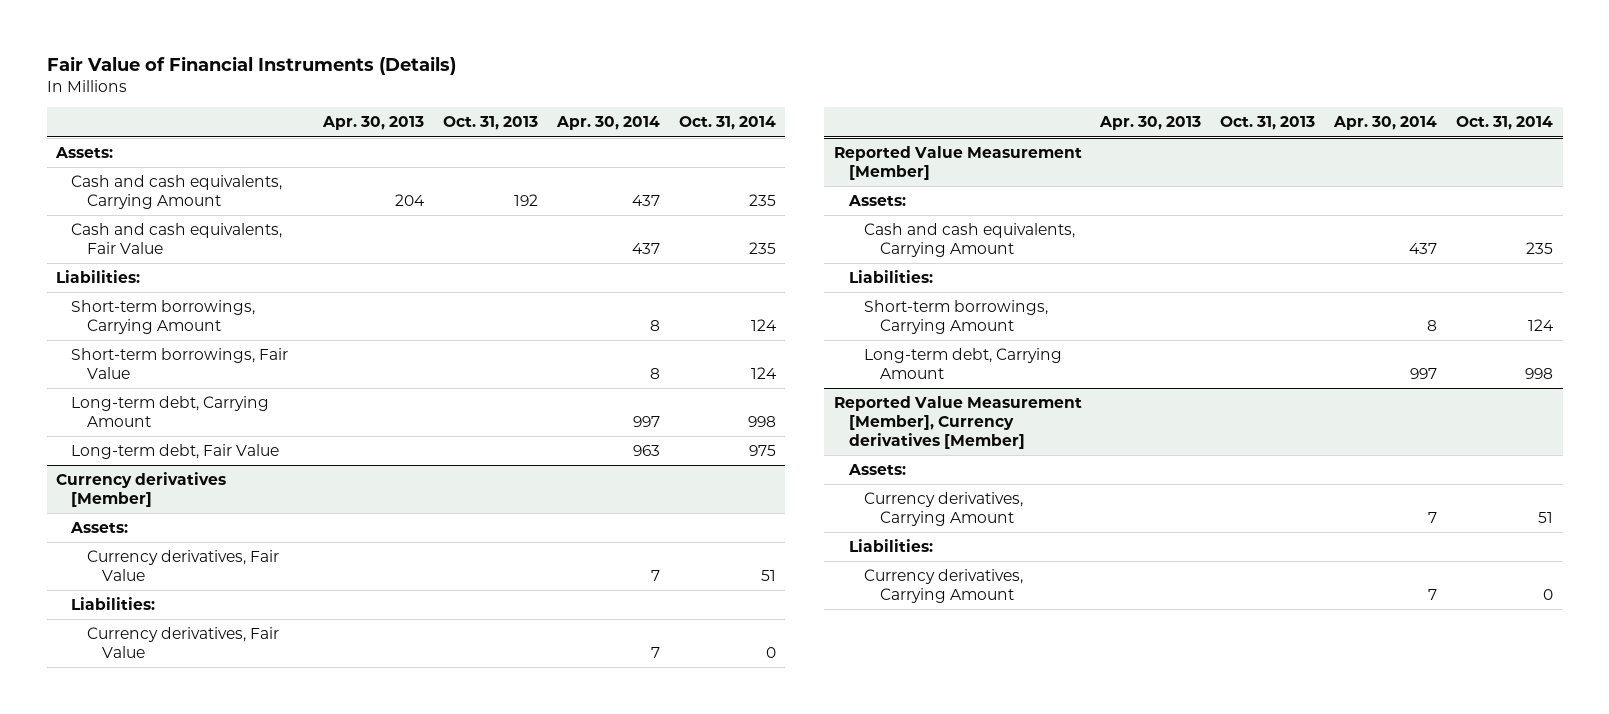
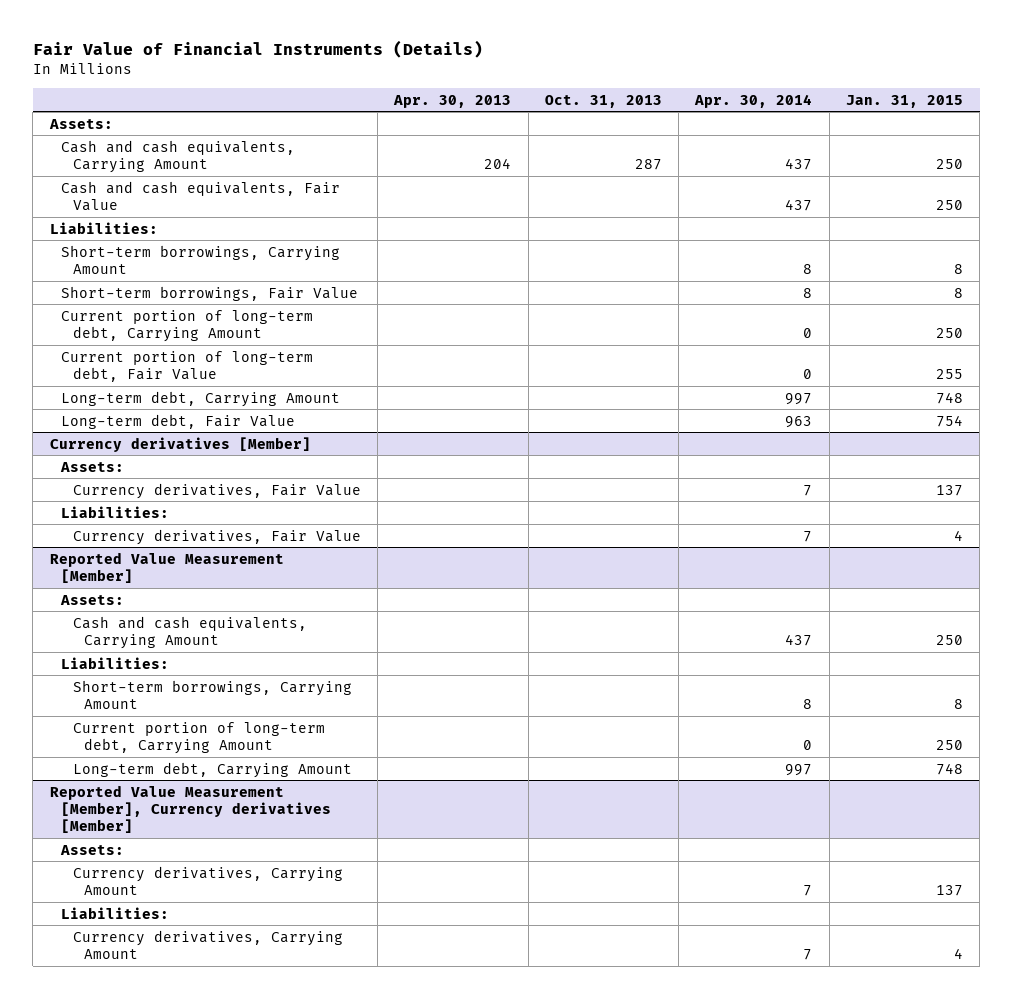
[678,116,776,131] Oct. 31, 2014 -> none
none -> [845,94,963,108] Jan. 31, 2015
[513,194,538,207] 192 -> [634,158,662,170] 287
none -> [61,309,314,342] Current portion of long-term debt, Carrying Amount
none -> [61,350,314,382] Current portion of long-term debt, Fair Value
none -> [72,721,325,754] Current portion of long-term debt, Carrying Amount

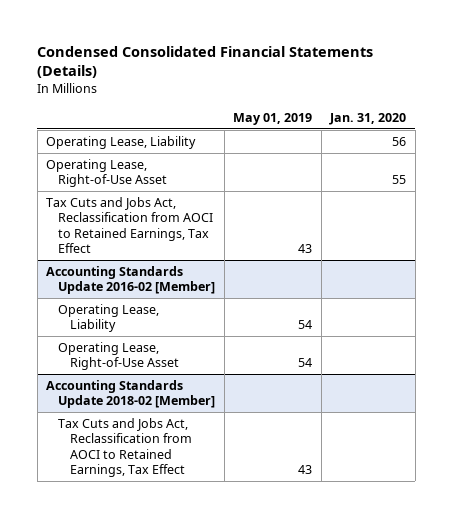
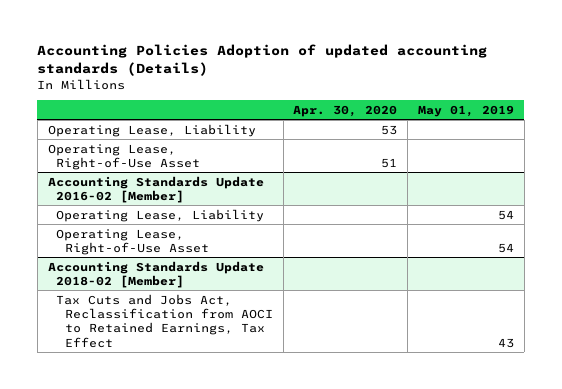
[37,45,374,79] Condensed Consolidated Financial Statements (Details) -> [37,44,488,77] Accounting Policies Adoption of updated accounting standards (Details)
[329,112,407,125] Jan. 31, 2020 -> none
none -> [293,104,398,117] Apr. 30, 2020
[46,196,214,253] Tax Cuts and Jobs Act, Reclassification from AOCI to Retained Earnings, Tax Effect -> none

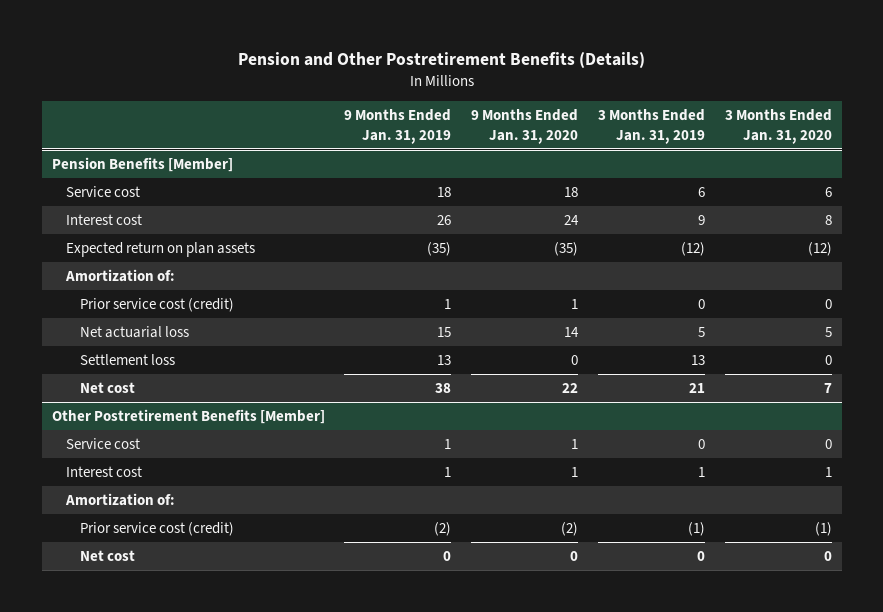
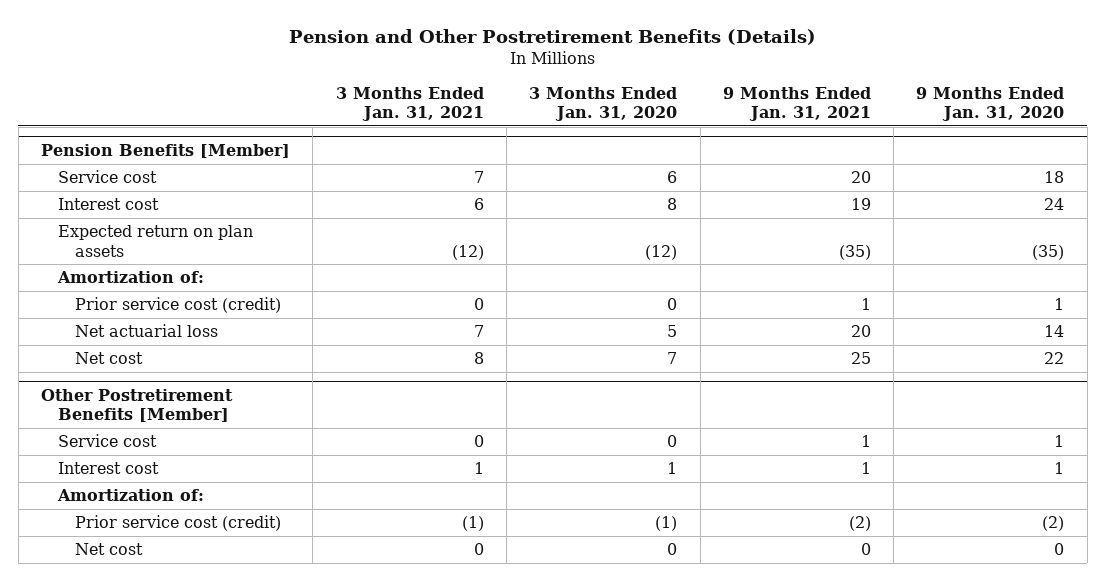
[344,109,452,144] 9 Months Ended Jan. 31, 2019 -> none
[597,109,705,144] 3 Months Ended Jan. 31, 2019 -> none
none -> [335,86,484,122] 3 Months Ended Jan. 31, 2021
none -> [722,86,871,122] 9 Months Ended Jan. 31, 2021
[80,353,176,365] Settlement loss -> none

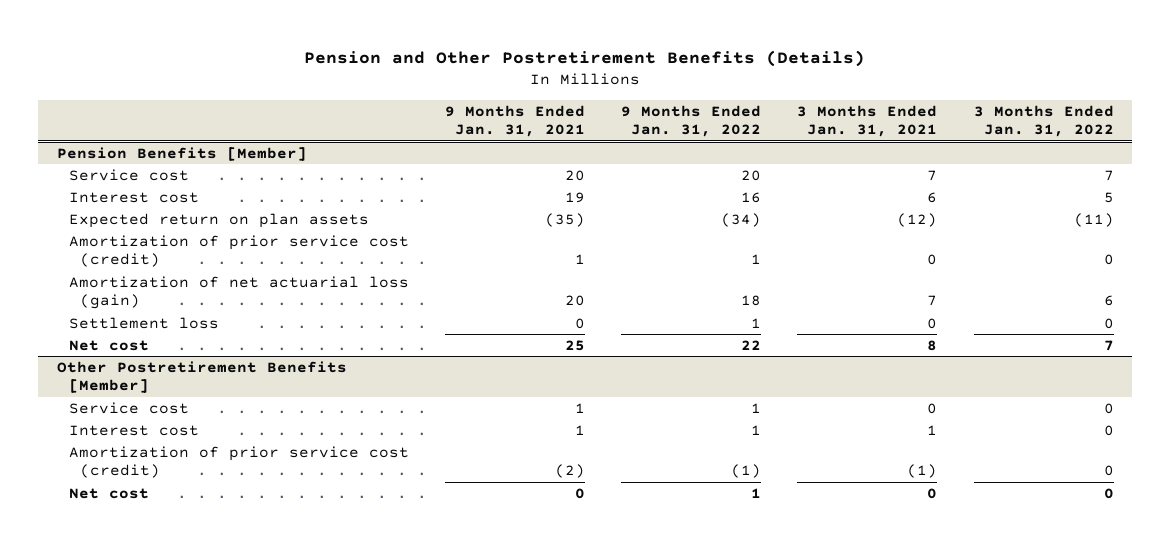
[529,86,678,122] 3 Months Ended Jan. 31, 2020 -> none
[916,86,1065,122] 9 Months Ended Jan. 31, 2020 -> none
none -> [621,105,762,138] 9 Months Ended Jan. 31, 2022
none -> [973,105,1114,138] 3 Months Ended Jan. 31, 2022
[56,271,204,284] Amortization of: -> none
[74,297,281,314] Prior service cost (credit) -> [68,234,409,268] Amortization of prior service cost (credit)
[74,324,218,338] Net actuarial loss -> [68,275,409,310] Amortization of net actuarial loss (gain)
none -> [68,316,219,329] Settlement loss
[56,489,204,502] Amortization of: -> none
[74,515,281,532] Prior service cost (credit) -> [68,445,409,479] Amortization of prior service cost (credit)

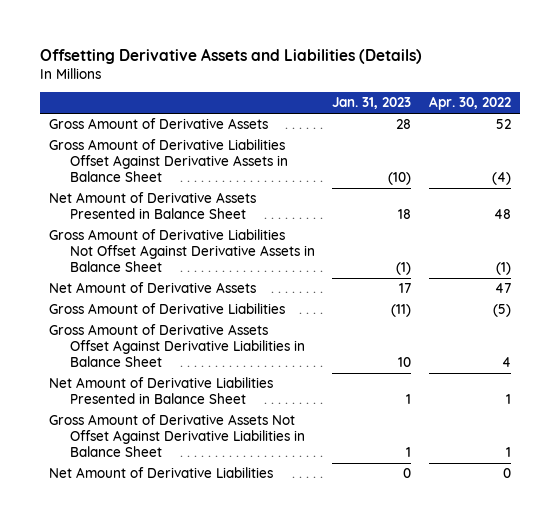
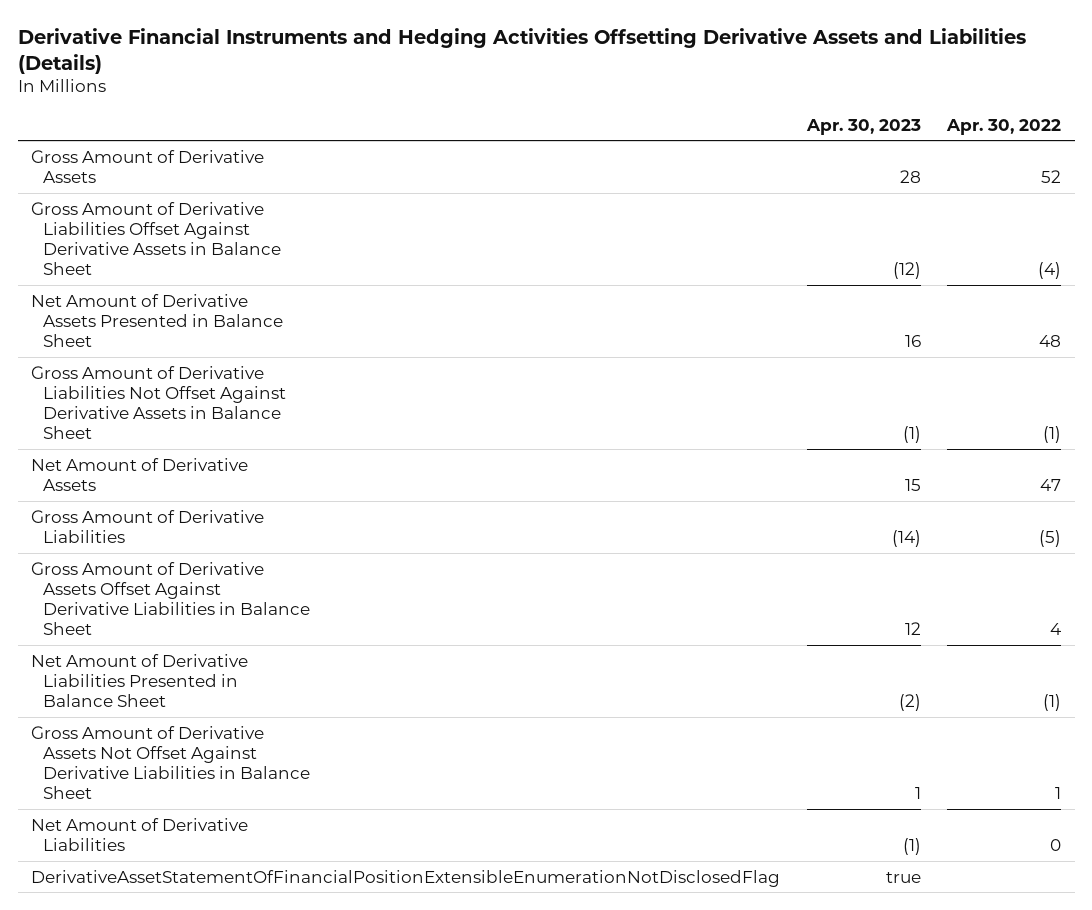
[40,47,423,64] Offsetting Derivative Assets and Liabilities (Details) -> [17,27,1026,74] Derivative Financial Instruments and Hedging Activities Offsetting Derivative Assets and Liabilities (Details)
[332,97,412,110] Jan. 31, 2023 -> none
none -> [805,118,921,135] Apr. 30, 2023
[505,394,511,405] 1 -> [1043,694,1062,712] (1)
none -> [30,869,780,887] DerivativeAssetStatementOfFinancialPositionExtensibleEnumerationNotDisclosedFlag

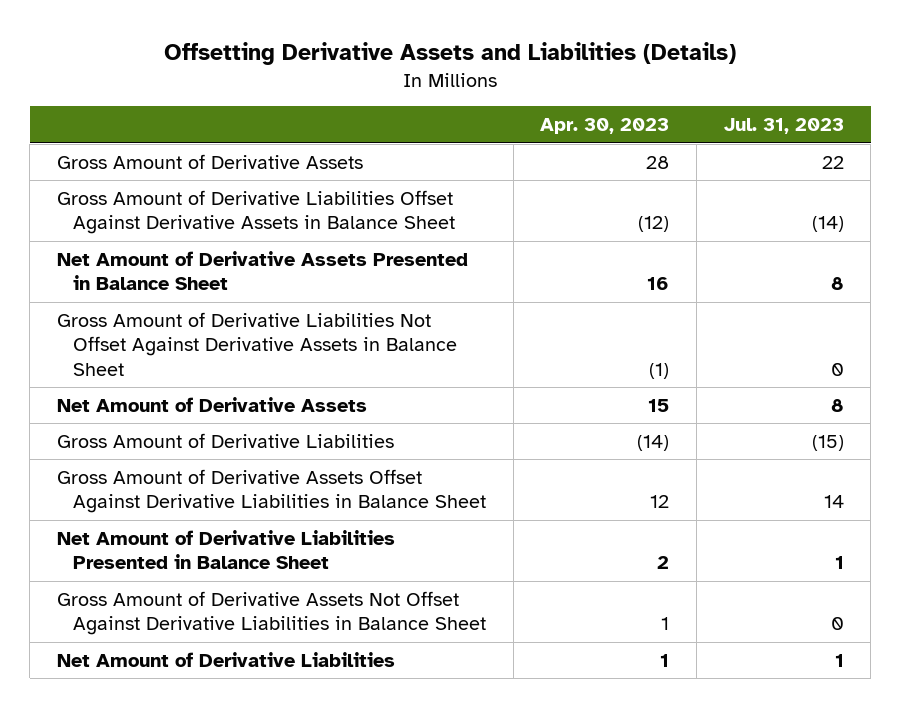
[17,27,1026,74] Derivative Financial Instruments and Hedging Activities Offsetting Derivative Assets and Liabilities (Details) -> [164,42,737,66] Offsetting Derivative Assets and Liabilities (Details)
[946,118,1062,135] Apr. 30, 2022 -> none
none -> [723,118,844,135] Jul. 31, 2023
[898,694,921,712] (2) -> [657,556,670,570] 2
[30,869,780,887] DerivativeAssetStatementOfFinancialPositionExtensibleEnumerationNotDisclosedFlag -> none
[902,837,921,855] (1) -> [660,653,670,667] 1

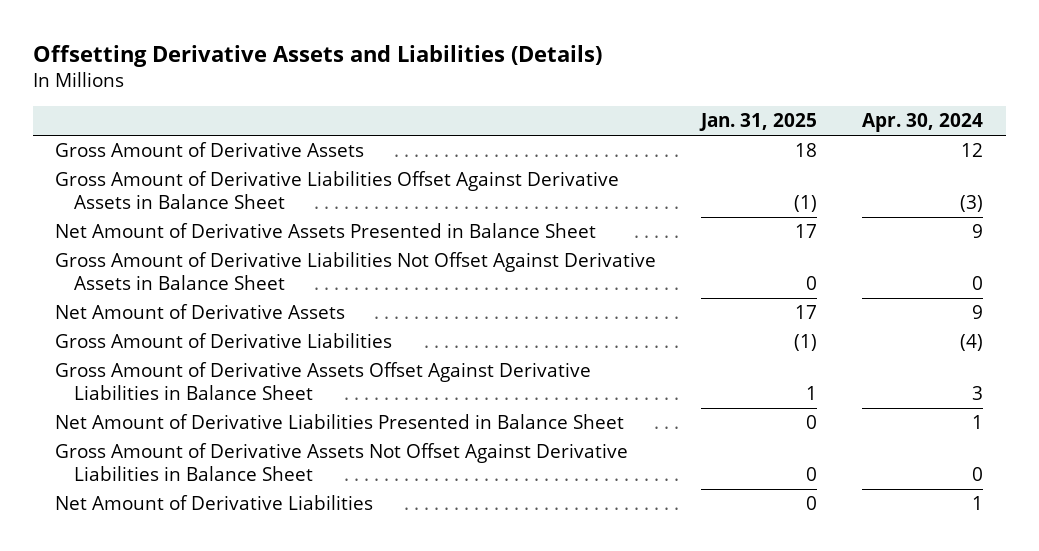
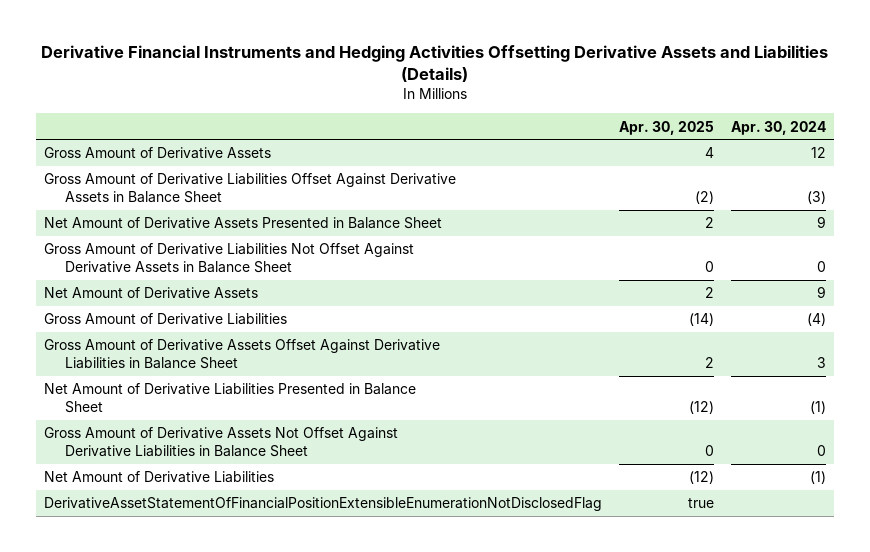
[32,45,602,68] Offsetting Derivative Assets and Liabilities (Details) -> [40,45,828,83] Derivative Financial Instruments and Hedging Activities Offsetting Derivative Assets and Liabilities (Details)
[699,113,818,132] Jan. 31, 2025 -> none
none -> [618,120,714,135] Apr. 30, 2025
[972,415,984,430] 1 -> [809,400,826,414] (1)
[972,496,984,511] 1 -> [809,471,826,485] (1)
none -> [44,497,603,512] DerivativeAssetStatementOfFinancialPositionExtensibleEnumerationNotDisclosedFlag

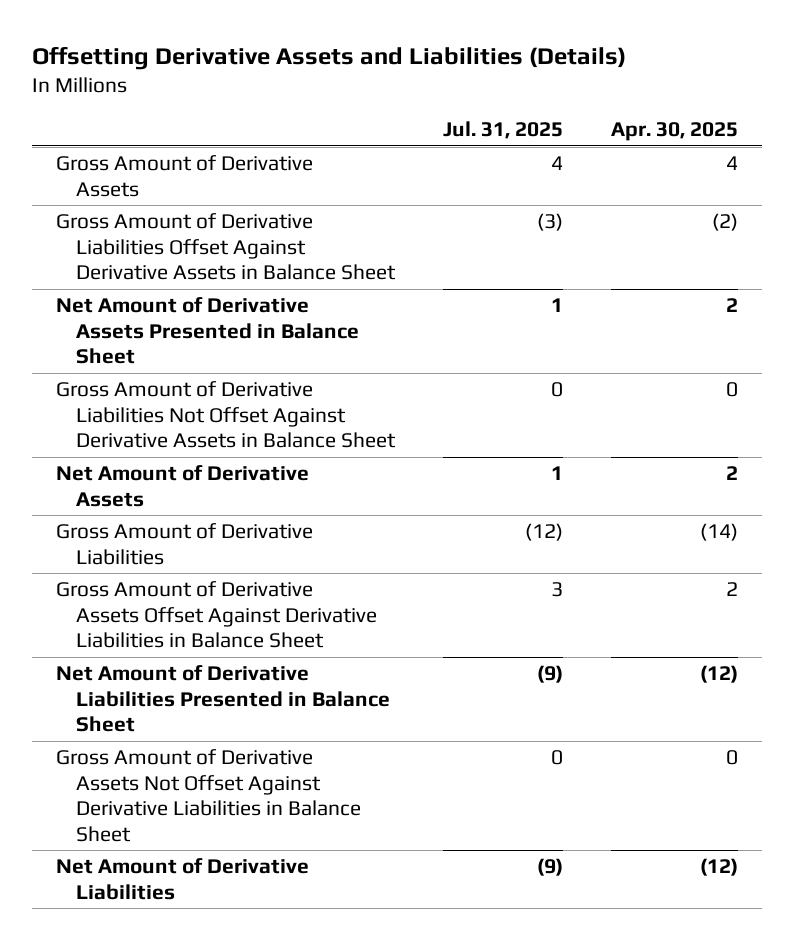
[40,45,828,83] Derivative Financial Instruments and Hedging Activities Offsetting Derivative Assets and Liabilities (Details) -> [31,45,626,70] Offsetting Derivative Assets and Liabilities (Details)
[730,120,826,135] Apr. 30, 2024 -> none
none -> [442,120,563,139] Jul. 31, 2025
[44,497,603,512] DerivativeAssetStatementOfFinancialPositionExtensibleEnumerationNotDisclosedFlag -> none

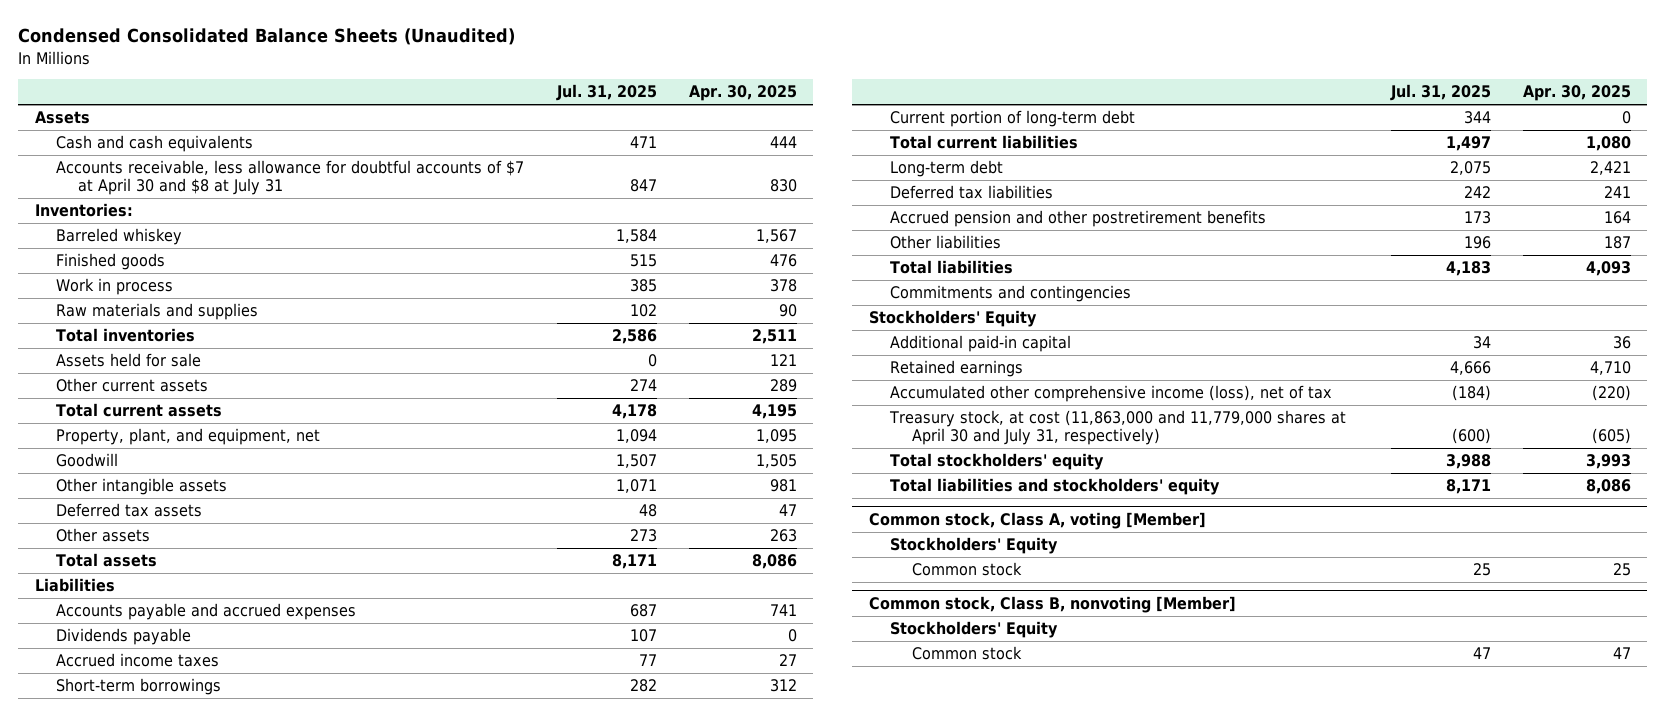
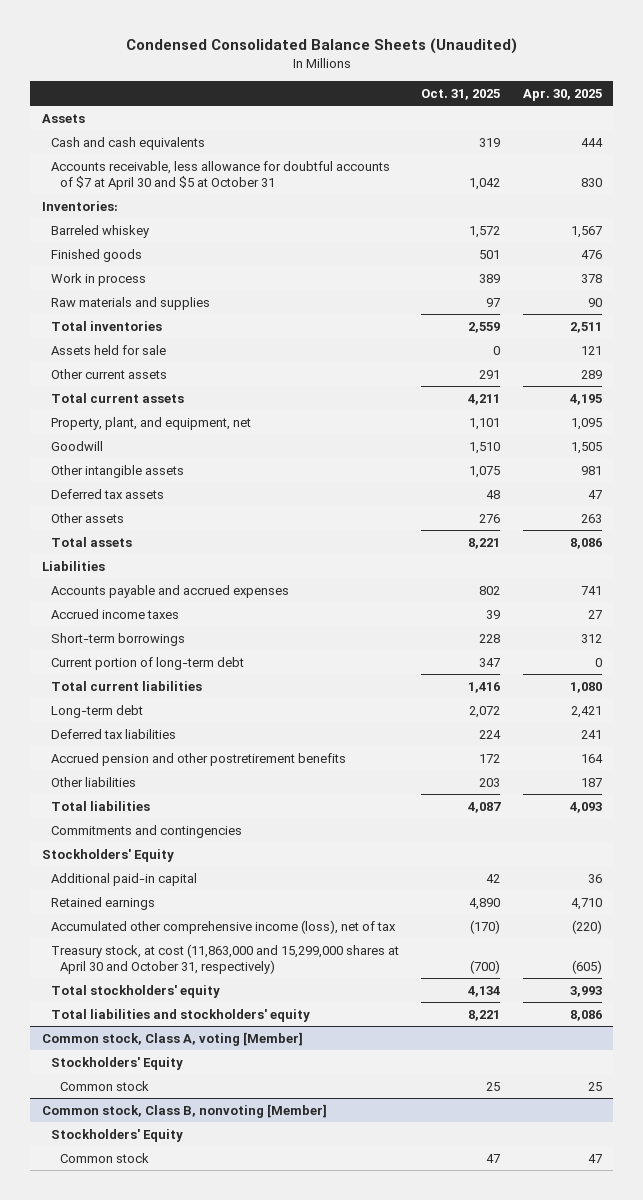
[555,84,657,102] Jul. 31, 2025 -> none
none -> [421,88,501,100] Oct. 31, 2025
[56,160,525,196] Accounts receivable, less allowance for doubtful accounts of $7 at April 30 and $8 at July 31 -> [50,160,390,190] Accounts receivable, less allowance for doubtful accounts of $7 at April 30 and $5 at October 31
[56,628,192,646] Dividends payable -> none
[889,410,1347,446] Treasury stock, at cost (11,863,000 and 11,779,000 shares at April 30 and July 31, respectively) -> [50,943,399,974] Treasury stock, at cost (11,863,000 and 15,299,000 shares at April 30 and October 31, respectively)

